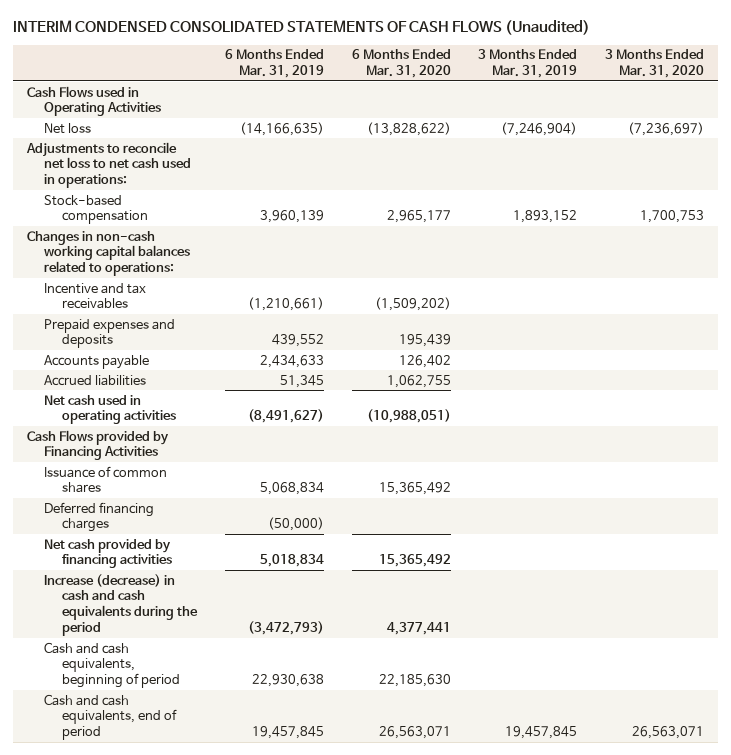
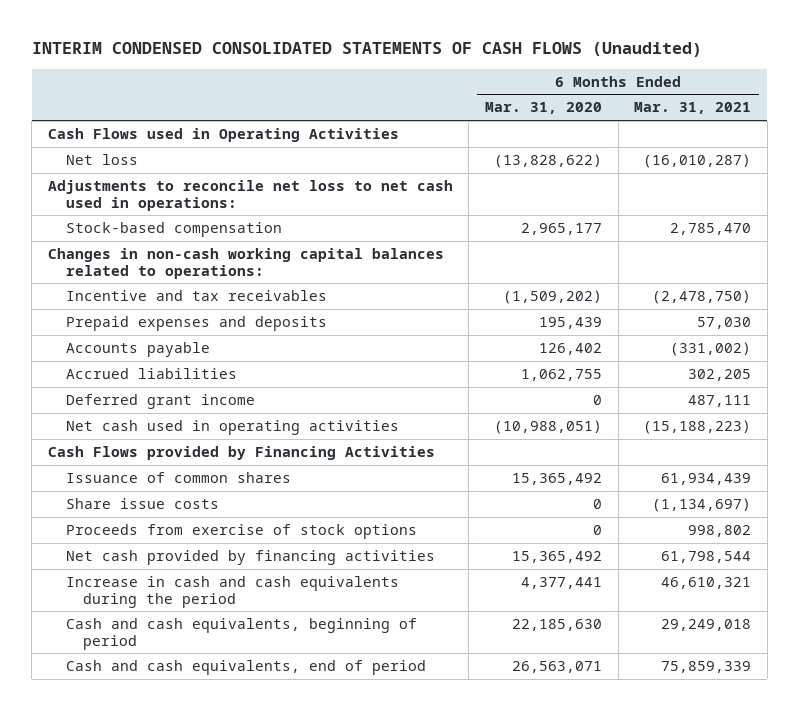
[224,49,324,78] 6 Months Ended Mar. 31, 2019 -> none
[478,49,578,78] 3 Months Ended Mar. 31, 2019 -> none
[605,49,705,78] 3 Months Ended Mar. 31, 2020 -> none
none -> [634,102,752,115] Mar. 31, 2021
none -> [65,393,255,409] Deferred grant income
[44,501,155,533] Deferred financing charges -> none
none -> [65,497,219,509] Share issue costs
none -> [65,523,417,539] Proceeds from exercise of stock options
[44,573,198,637] Increase (decrease) in cash and cash equivalents during the period -> [65,575,399,608] Increase in cash and cash equivalents during the period

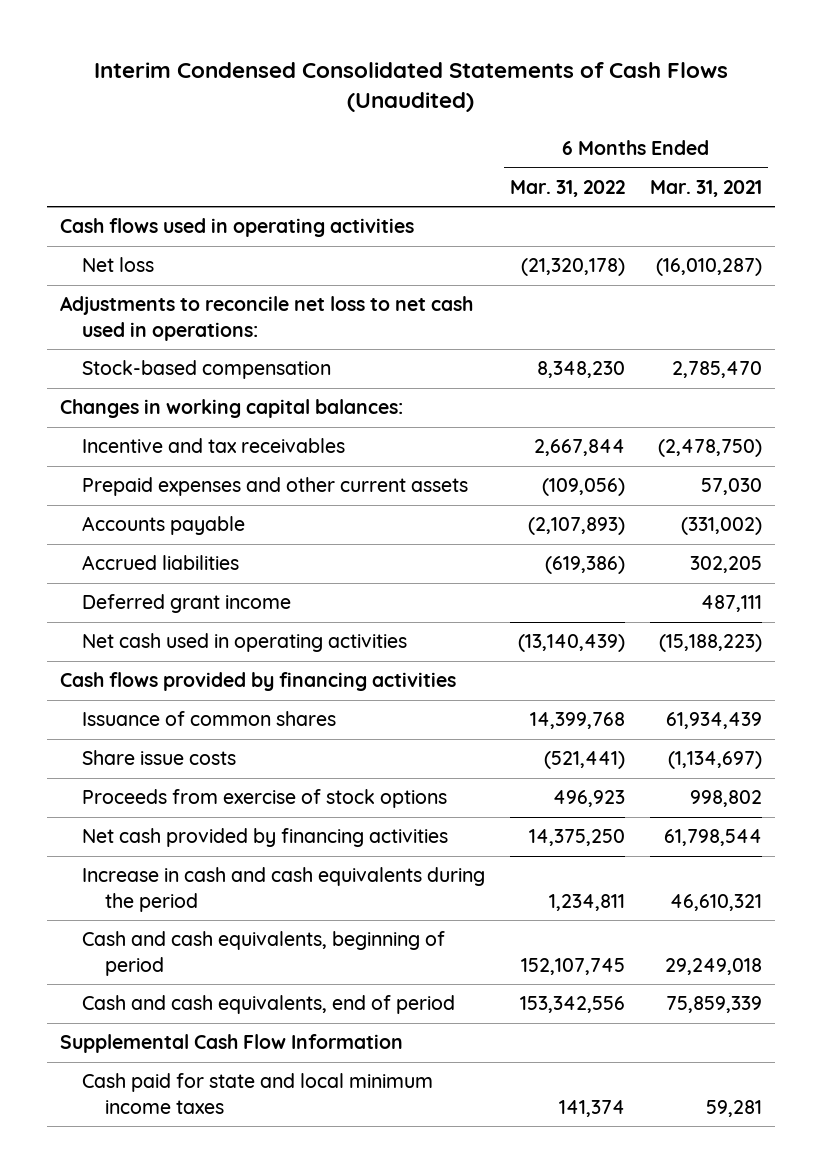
[31,42,702,58] INTERIM CONDENSED CONSOLIDATED STATEMENTS OF CASH FLOWS (Unaudited) -> [93,61,728,113] Interim Condensed Consolidated Statements of Cash Flows (Unaudited)
[484,102,602,115] Mar. 31, 2020 -> none
none -> [510,179,626,197] Mar. 31, 2022
[47,127,399,142] Cash Flows used in Operating Activities -> [59,218,414,238] Cash flows used in operating activities
[47,247,444,279] Changes in non-cash working capital balances related to operations: -> [59,399,403,419] Changes in working capital balances:
[65,315,327,331] Prepaid expenses and deposits -> [82,477,469,497] Prepaid expenses and other current assets
[47,445,435,460] Cash Flows provided by Financing Activities -> [59,672,456,692] Cash flows provided by financing activities
none -> [59,1034,403,1054] Supplemental Cash Flow Information
none -> [82,1073,434,1114] Cash paid for state and local minimum income taxes

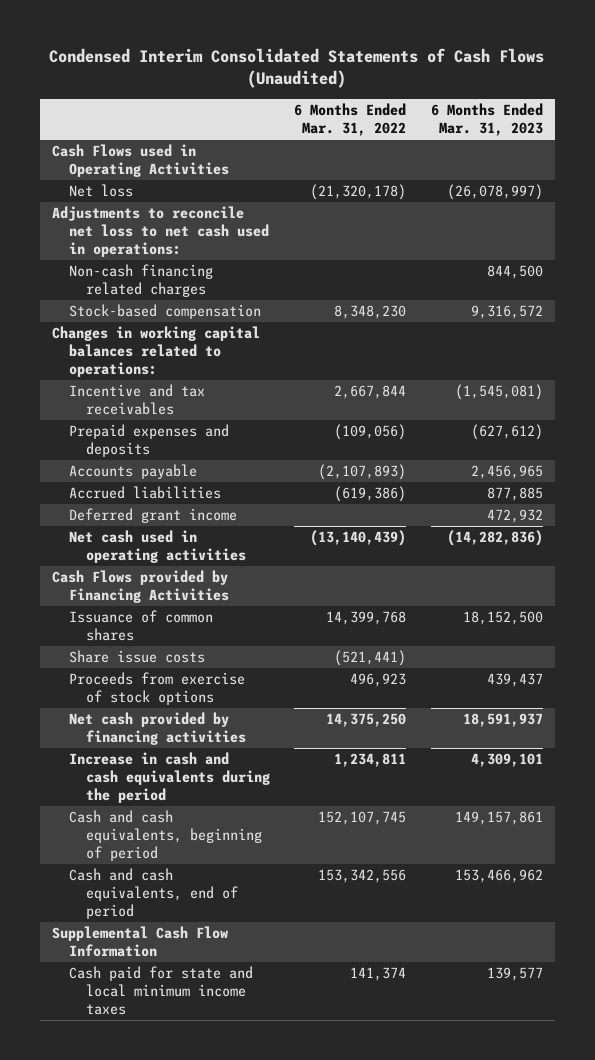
[93,61,728,113] Interim Condensed Consolidated Statements of Cash Flows (Unaudited) -> [49,48,545,89] Condensed Interim Consolidated Statements of Cash Flows (Unaudited)
[650,179,763,197] Mar. 31, 2021 -> none
none -> [430,103,543,136] 6 Months Ended Mar. 31, 2023
[59,218,414,238] Cash flows used in operating activities -> [51,144,229,178] Cash Flows used in Operating Activities
none -> [68,264,213,298] Non-cash financing related charges
[59,399,403,419] Changes in working capital balances: -> [51,326,260,378] Changes in working capital balances related to operations:
[82,477,469,497] Prepaid expenses and other current assets -> [68,424,229,458] Prepaid expenses and deposits
[59,672,456,692] Cash flows provided by financing activities -> [51,570,229,604] Cash Flows provided by Financing Activities

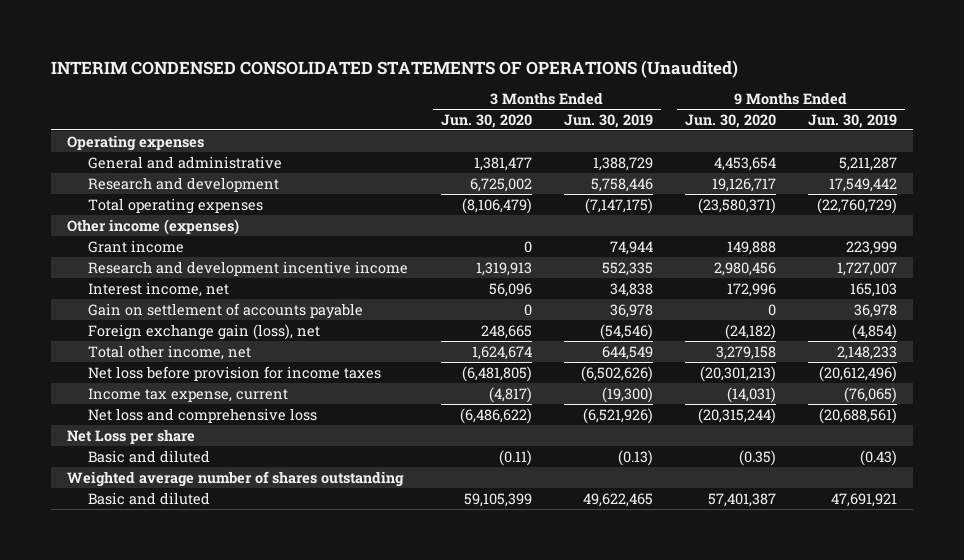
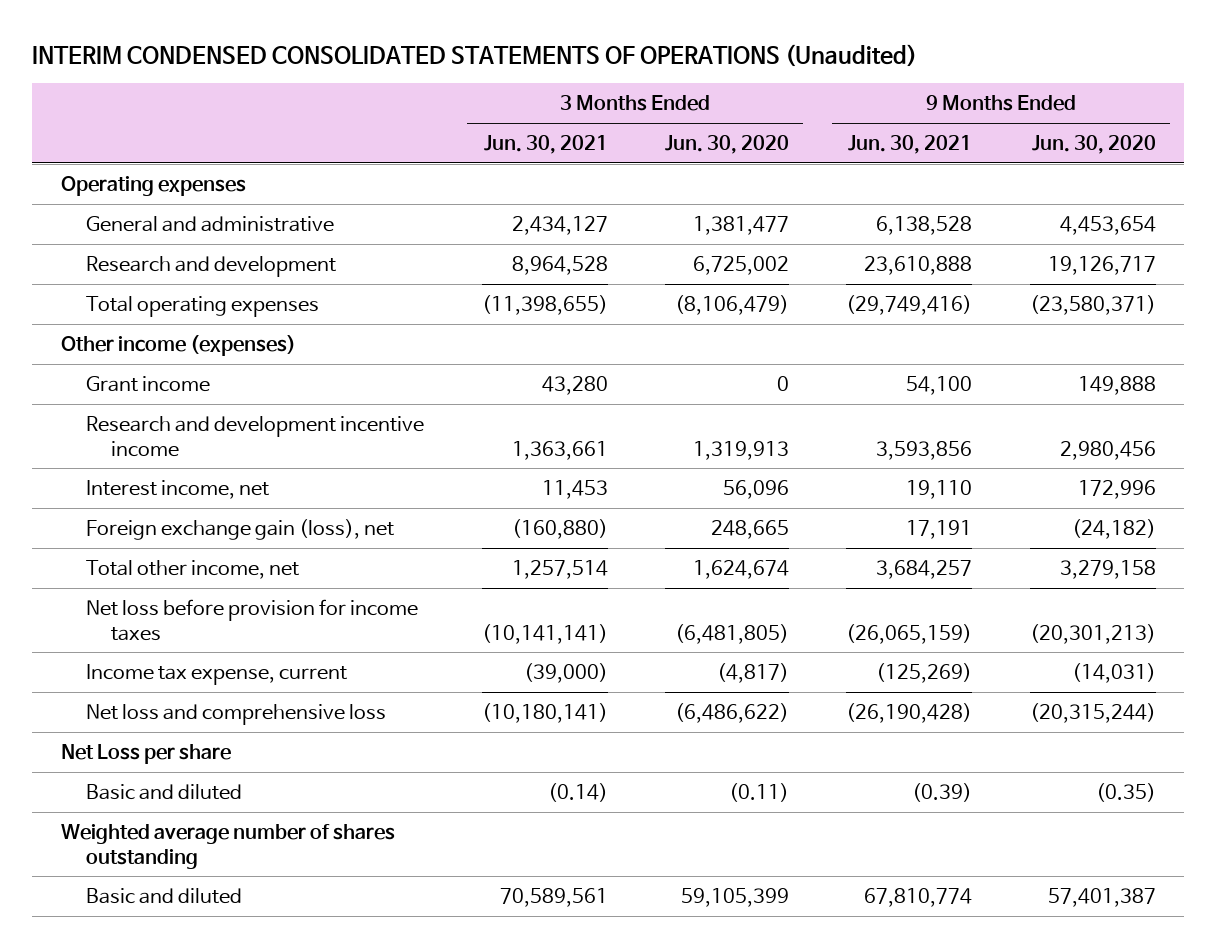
[563,113,653,128] Jun. 30, 2019 -> none
[808,113,898,128] Jun. 30, 2019 -> none
none -> [483,135,608,155] Jun. 30, 2021
none -> [848,135,973,155] Jun. 30, 2021
[88,302,364,319] Gain on settlement of accounts payable -> none

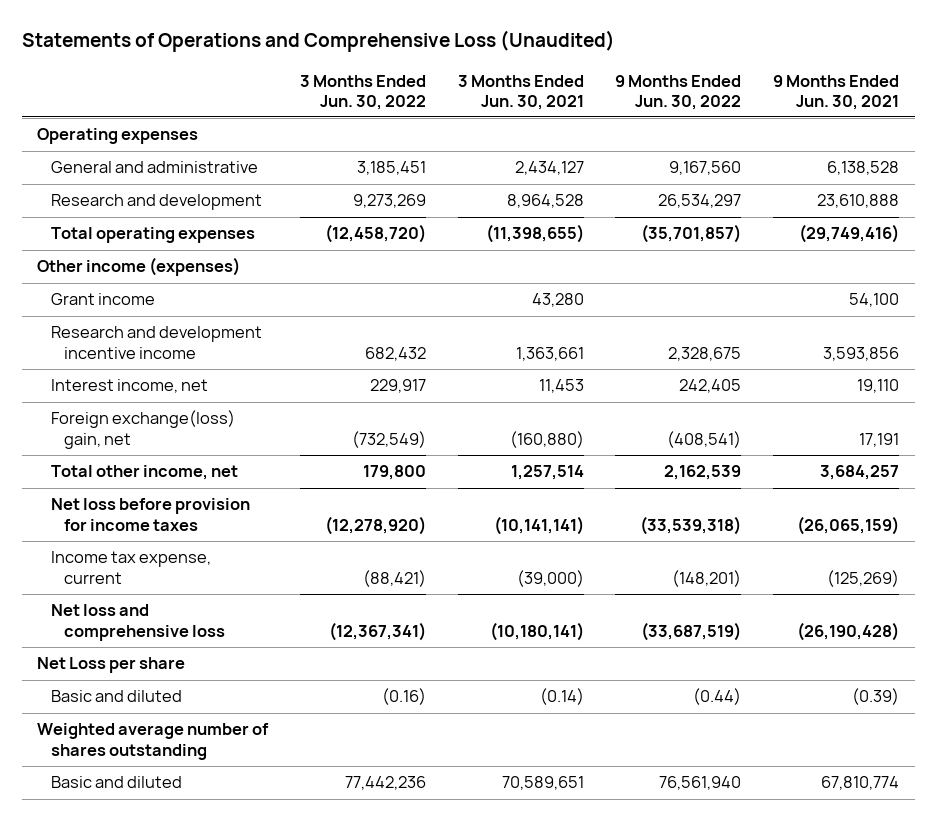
[32,44,918,68] INTERIM CONDENSED CONSOLIDATED STATEMENTS OF OPERATIONS (Unaudited) -> [21,30,615,53] Statements of Operations and Comprehensive Loss (Unaudited)
[664,135,789,155] Jun. 30, 2020 -> none
[1031,135,1156,155] Jun. 30, 2020 -> none
none -> [300,74,427,110] 3 Months Ended Jun. 30, 2022
none -> [615,74,742,110] 9 Months Ended Jun. 30, 2022
[86,519,395,541] Foreign exchange gain (loss), net -> [50,410,235,449] Foreign exchange(loss) gain, net
[499,888,608,908] 70,589,561 -> [501,776,584,791] 70,589,651

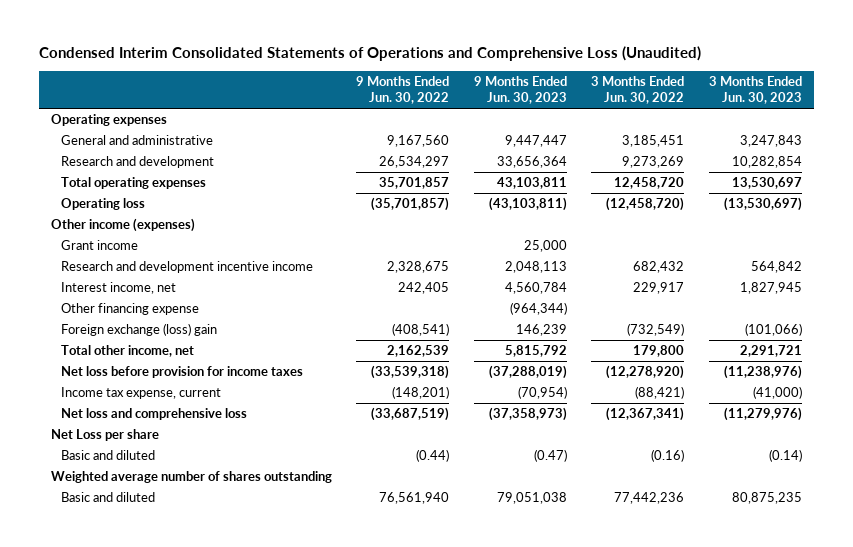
[21,30,615,53] Statements of Operations and Comprehensive Loss (Unaudited) -> [38,46,701,62] Condensed Interim Consolidated Statements of Operations and Comprehensive Loss (Unaudited)
[457,74,584,110] 3 Months Ended Jun. 30, 2021 -> none
[773,74,900,110] 9 Months Ended Jun. 30, 2021 -> none
none -> [473,76,567,105] 9 Months Ended Jun. 30, 2023
none -> [708,76,802,105] 3 Months Ended Jun. 30, 2023
[325,224,427,244] (12,458,720) -> [614,177,685,190] 12,458,720
[641,224,742,244] (35,701,857) -> [379,177,450,190] 35,701,857
none -> [61,198,146,211] Operating loss
none -> [61,303,200,316] Other financing expense
[50,410,235,449] Foreign exchange(loss) gain, net -> [61,323,218,337] Foreign exchange (loss) gain

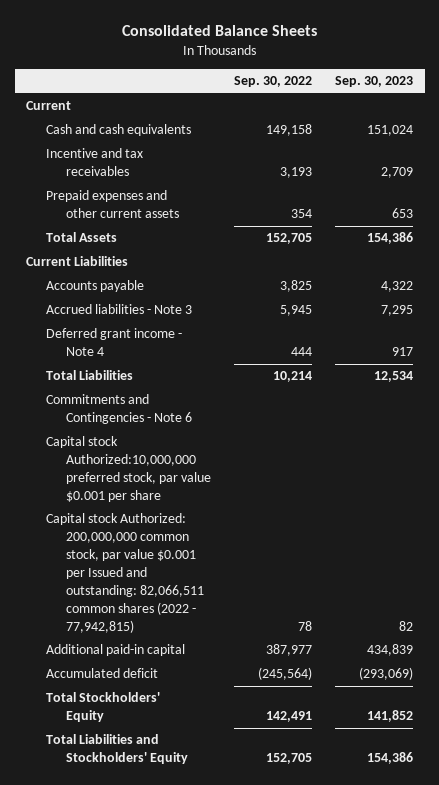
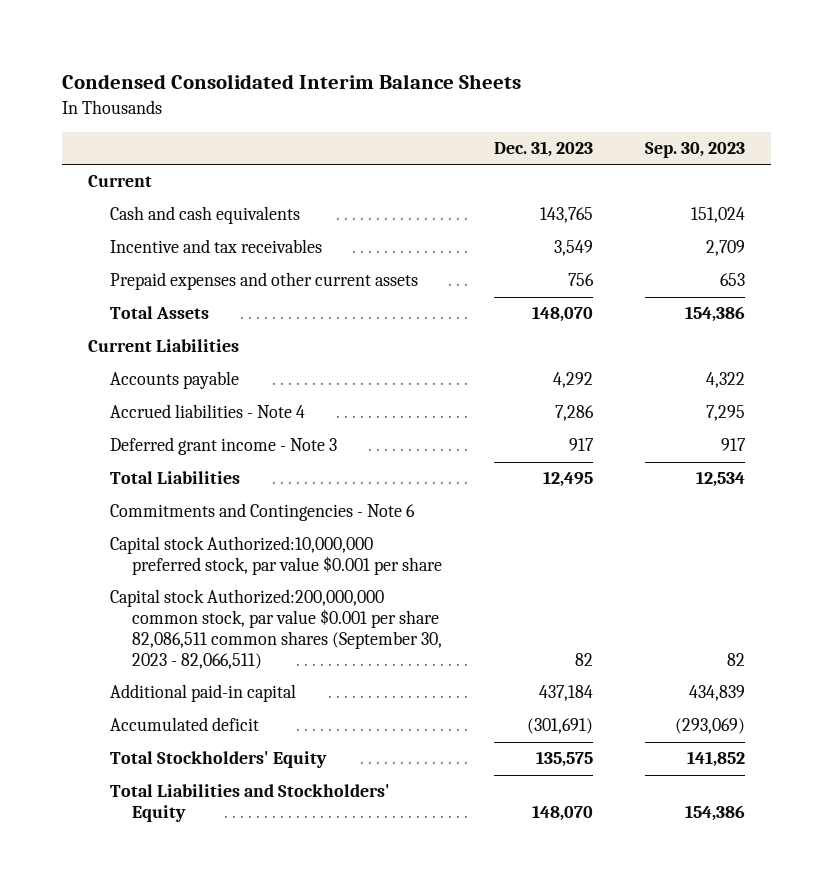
[121,25,317,37] Consolidated Balance Sheets -> [61,74,521,90] Condensed Consolidated Interim Balance Sheets
[234,76,313,88] Sep. 30, 2022 -> none
none -> [493,141,593,158] Dec. 31, 2023
[46,304,193,315] Accrued liabilities - Note 3 -> [109,404,305,419] Accrued liabilities - Note 4
[46,328,183,357] Deferred grant income - Note 4 -> [109,437,337,456] Deferred grant income - Note 3
[46,513,205,633] Capital stock Authorized: 200,000,000 common stock, par value $0.001 per Issued and outstanding: 82,066,511 common shares (2022 - 77,942,815) -> [109,589,442,669] Capital stock Authorized:200,000,000 common stock, par value $0.001 per share 82,086,511 common shares (September 30, 2023 - 82,066,511)

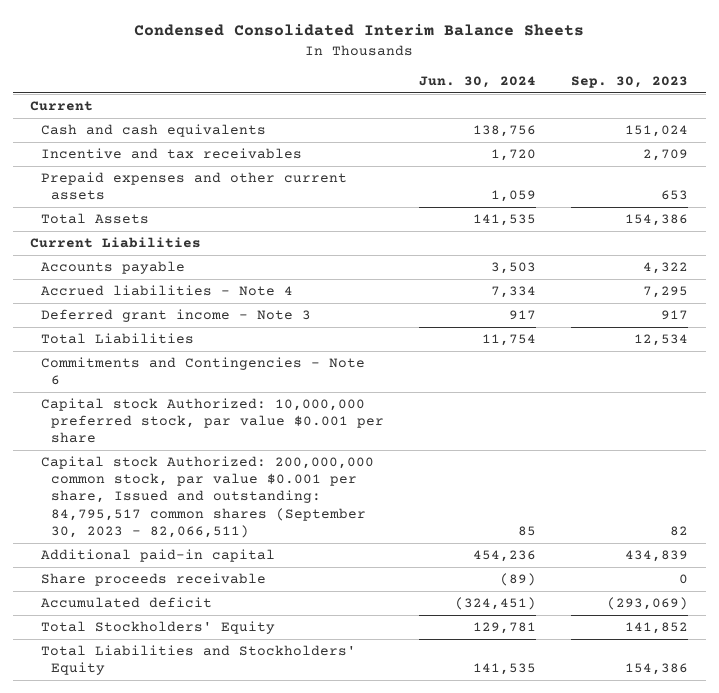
[493,141,593,158] Dec. 31, 2023 -> none
none -> [419,76,537,89] Jun. 30, 2024
[109,536,442,576] Capital stock Authorized:10,000,000 preferred stock, par value $0.001 per share -> [40,397,385,444] Capital stock Authorized: 10,000,000 preferred stock, par value $0.001 per share
[109,589,442,669] Capital stock Authorized:200,000,000 common stock, par value $0.001 per share 82,086,511 common shares (September 30, 2023 - 82,066,511) -> [40,455,374,538] Capital stock Authorized: 200,000,000 common stock, par value $0.001 per share, Issued and outstanding: 84,795,517 common shares (September 30, 2023 - 82,066,511)
none -> [40,572,266,586] Share proceeds receivable

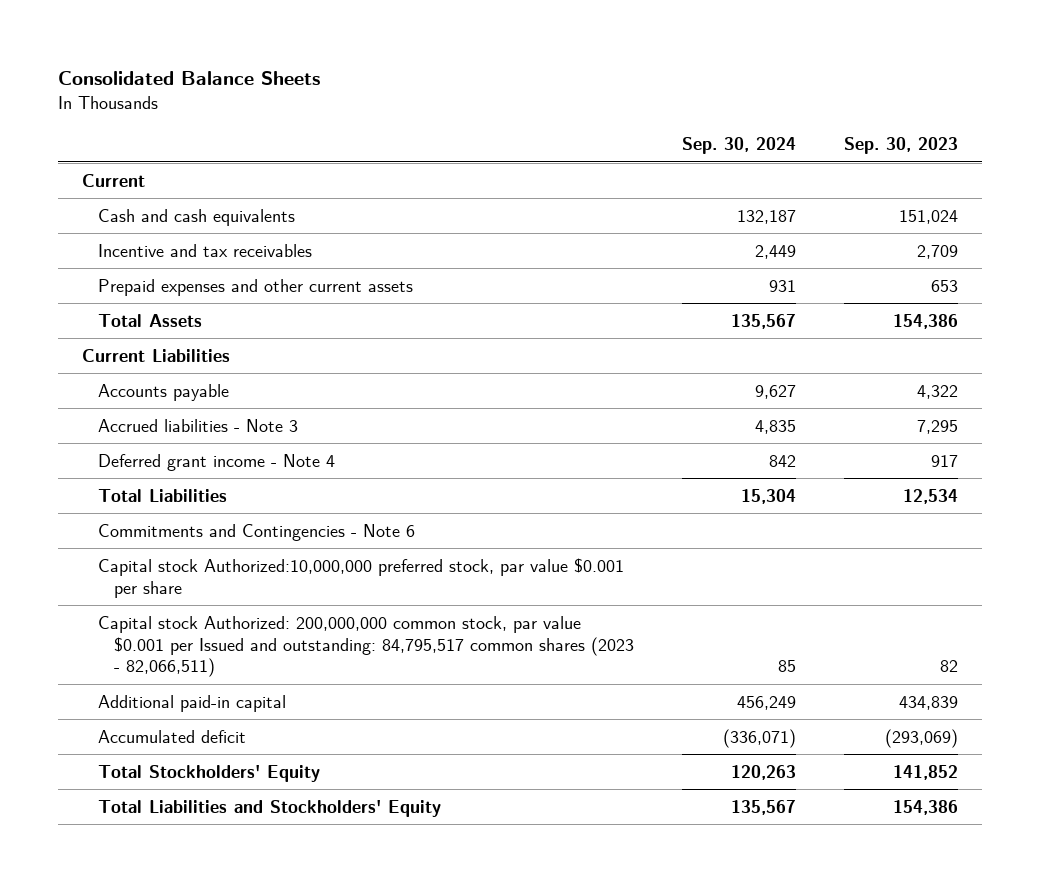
[134,24,585,37] Condensed Consolidated Interim Balance Sheets -> [57,71,320,86] Consolidated Balance Sheets
[419,76,537,89] Jun. 30, 2024 -> none
none -> [681,137,796,155] Sep. 30, 2024
[40,284,293,296] Accrued liabilities - Note 4 -> [97,418,298,432] Accrued liabilities - Note 3
[40,308,311,322] Deferred grant income - Note 3 -> [97,453,335,471] Deferred grant income - Note 4
[40,397,385,444] Capital stock Authorized: 10,000,000 preferred stock, par value $0.001 per share -> [97,557,624,598] Capital stock Authorized:10,000,000 preferred stock, par value $0.001 per share
[40,455,374,538] Capital stock Authorized: 200,000,000 common stock, par value $0.001 per share, Issued and outstanding: 84,795,517 common shares (September 30, 2023 - 82,066,511) -> [97,615,634,678] Capital stock Authorized: 200,000,000 common stock, par value $0.001 per Issued and outstanding: 84,795,517 common shares (2023 - 82,066,511)
[40,572,266,586] Share proceeds receivable -> none

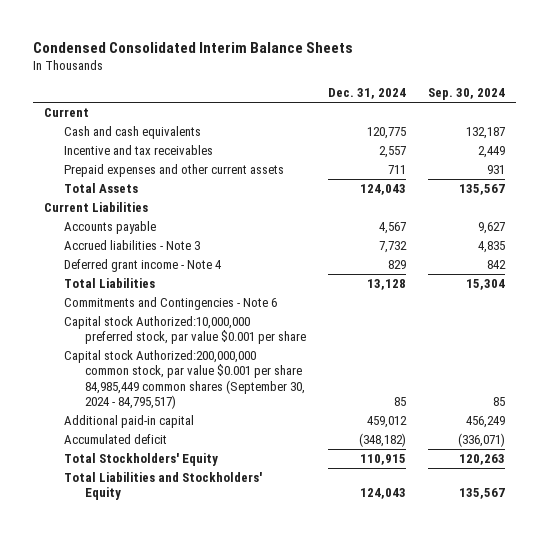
[57,71,320,86] Consolidated Balance Sheets -> [32,41,353,53] Condensed Consolidated Interim Balance Sheets
[843,137,958,155] Sep. 30, 2023 -> none
none -> [328,88,407,100] Dec. 31, 2024
[97,615,634,678] Capital stock Authorized: 200,000,000 common stock, par value $0.001 per Issued and outstanding: 84,795,517 common shares (2023 - 82,066,511) -> [64,350,305,410] Capital stock Authorized:200,000,000 common stock, par value $0.001 per share 84,985,449 common shares (September 30, 2024 - 84,795,517)

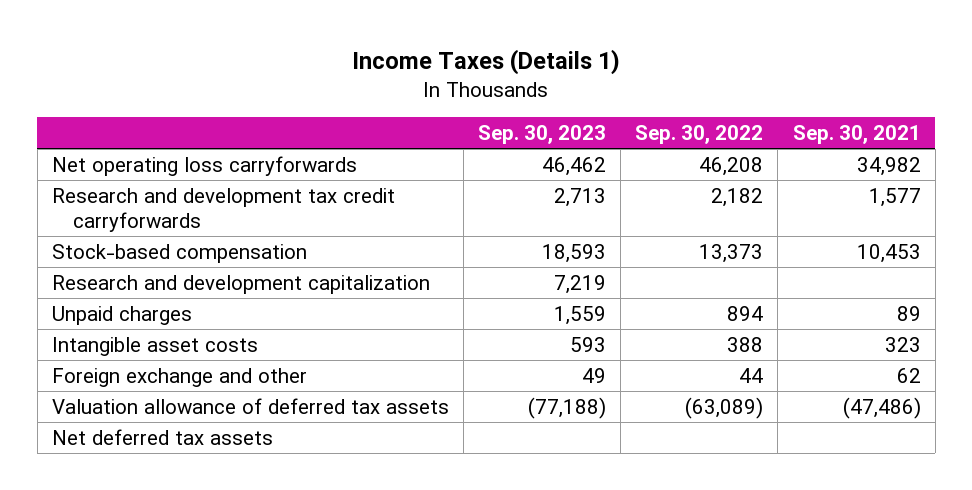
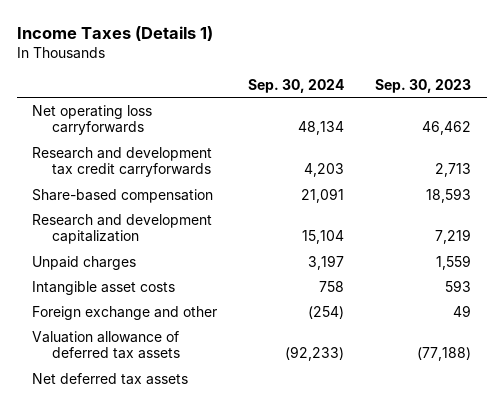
[635,124,764,144] Sep. 30, 2022 -> none
[792,124,921,144] Sep. 30, 2021 -> none
none -> [248,78,345,93] Sep. 30, 2024
[51,243,307,263] Stock-based compensation -> [32,188,214,203] Share-based compensation

